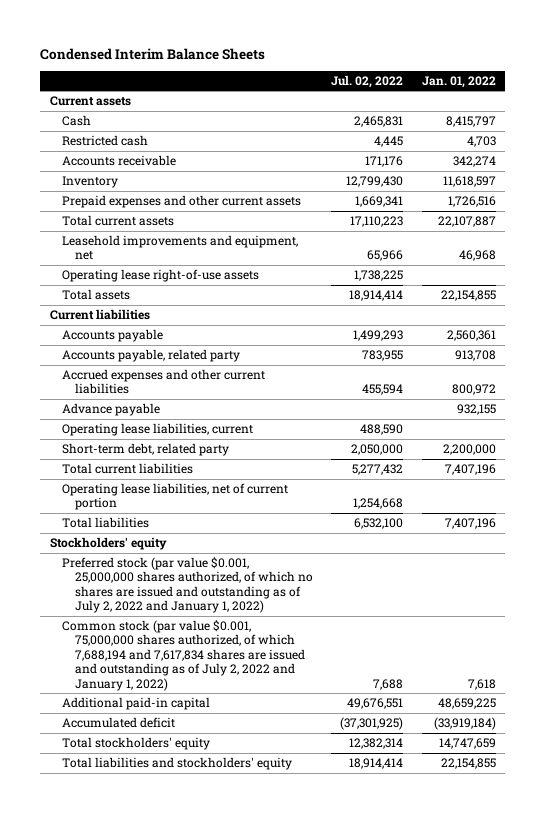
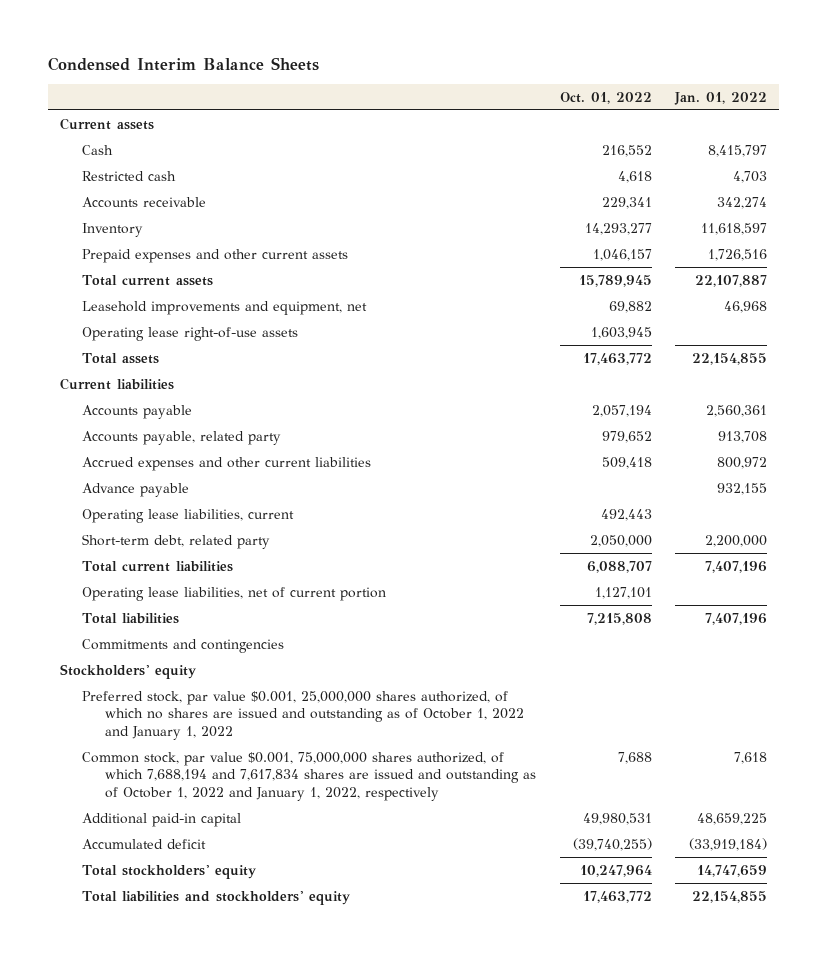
[331,74,404,88] Jul. 02, 2022 -> none
none -> [559,91,652,104] Oct. 01, 2022
none -> [82,638,285,653] Commitments and contingencies
[62,557,313,614] Preferred stock (par value $0.001, 25,000,000 shares authorized, of which no shares are issued and outstanding as of July 2, 2022 and January 1, 2022) -> [82,690,524,740] Preferred stock, par value $0.001, 25,000,000 shares authorized, of which no shares are issued and outstanding as of October 1, 2022 and January 1, 2022
[62,620,305,691] Common stock (par value $0.001, 75,000,000 shares authorized, of which 7,688,194 and 7,617,834 shares are issued and outstanding as of July 2, 2022 and January 1, 2022) -> [82,751,536,801] Common stock, par value $0.001, 75,000,000 shares authorized, of which 7,688,194 and 7,617,834 shares are issued and outstanding as of October 1, 2022 and January 1, 2022, respectively

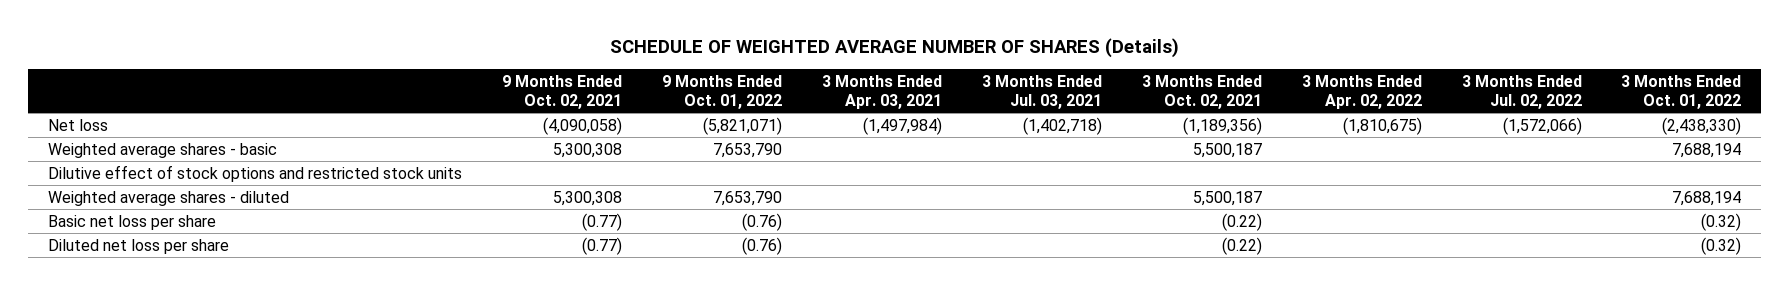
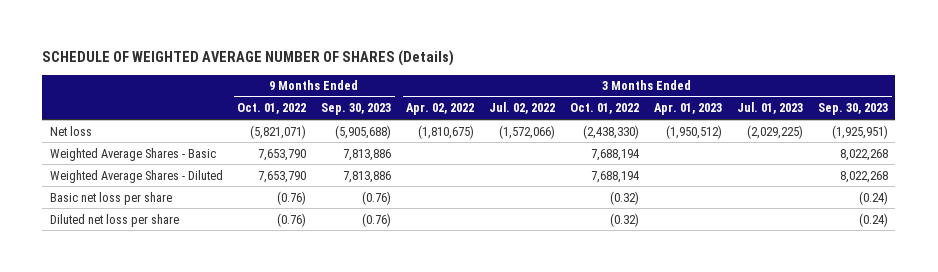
[502,74,623,109] 9 Months Ended Oct. 02, 2021 -> none
[821,74,942,109] 3 Months Ended Apr. 03, 2021 -> none
[981,74,1102,109] 3 Months Ended Jul. 03, 2021 -> none
[1141,74,1262,109] 3 Months Ended Oct. 02, 2021 -> none
none -> [321,103,392,116] Sep. 30, 2023
none -> [654,103,723,116] Apr. 01, 2023
none -> [737,102,804,115] Jul. 01, 2023
none -> [817,103,888,116] Sep. 30, 2023
[48,164,463,182] Dilutive effect of stock options and restricted stock units -> none
[48,142,278,158] Weighted average shares - basic -> [49,147,216,161] Weighted Average Shares - Basic
[48,190,290,206] Weighted average shares - diluted -> [49,169,223,183] Weighted Average Shares - Diluted

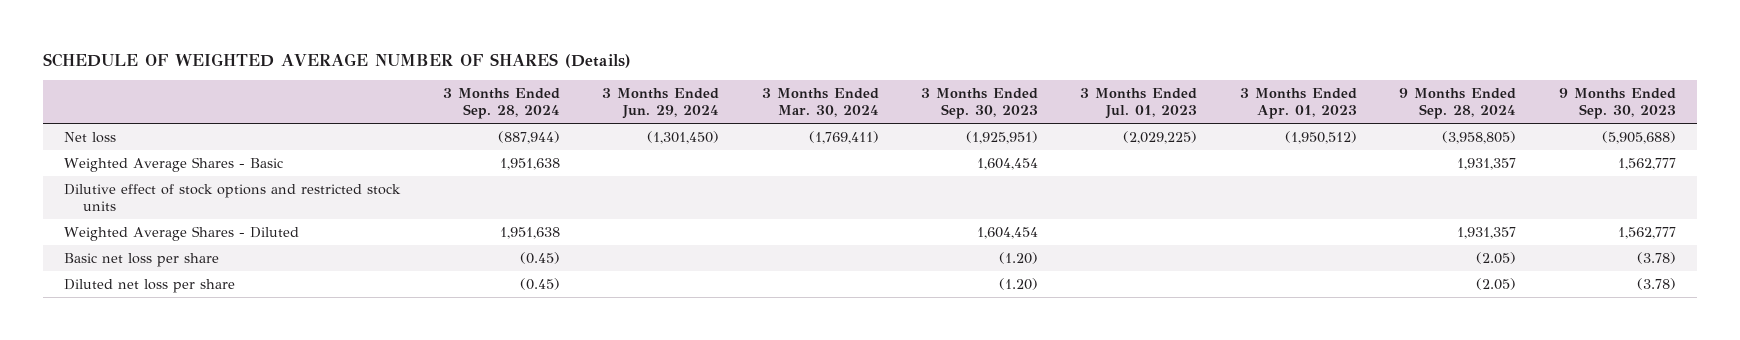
[237,103,307,115] Oct. 01, 2022 -> none
[406,103,475,116] Apr. 02, 2022 -> none
[489,102,556,115] Jul. 02, 2022 -> none
[570,103,640,115] Oct. 01, 2022 -> none
none -> [442,88,560,120] 3 Months Ended Sep. 28, 2024
none -> [602,88,720,120] 3 Months Ended Jun. 29, 2024
none -> [761,88,879,118] 3 Months Ended Mar. 30, 2024
none -> [1399,88,1517,120] 9 Months Ended Sep. 28, 2024
[343,148,392,161] 7,813,886 -> [1617,157,1676,170] 1,562,777
[839,148,888,161] 8,022,268 -> [977,157,1039,170] 1,604,454
none -> [64,183,402,212] Dilutive effect of stock options and restricted stock units
[343,170,392,183] 7,813,886 -> [1617,226,1676,239] 1,562,777
[839,170,888,183] 8,022,268 -> [977,226,1039,239] 1,604,454
[362,190,392,205] (0.76) -> [1636,251,1676,264] (3.78)
[858,190,888,205] (0.24) -> [999,251,1039,264] (1.20)
[362,212,392,227] (0.76) -> [1636,277,1676,290] (3.78)
[858,212,888,227] (0.24) -> [999,277,1039,290] (1.20)

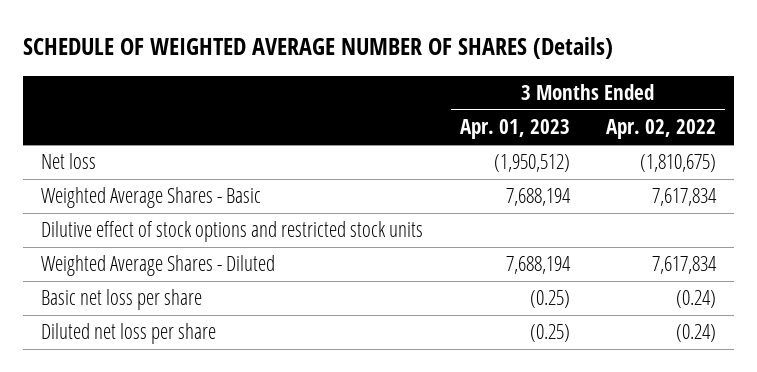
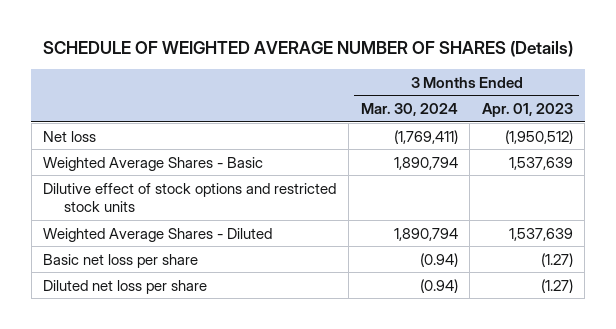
[605,119,716,140] Apr. 02, 2022 -> none
none -> [360,103,458,117] Mar. 30, 2024
[505,188,571,207] 7,688,194 -> [508,156,573,170] 1,537,639
[505,256,571,275] 7,688,194 -> [508,227,573,241] 1,537,639
[529,290,570,309] (0.25) -> [540,252,573,267] (1.27)
[529,324,570,343] (0.25) -> [540,278,573,293] (1.27)

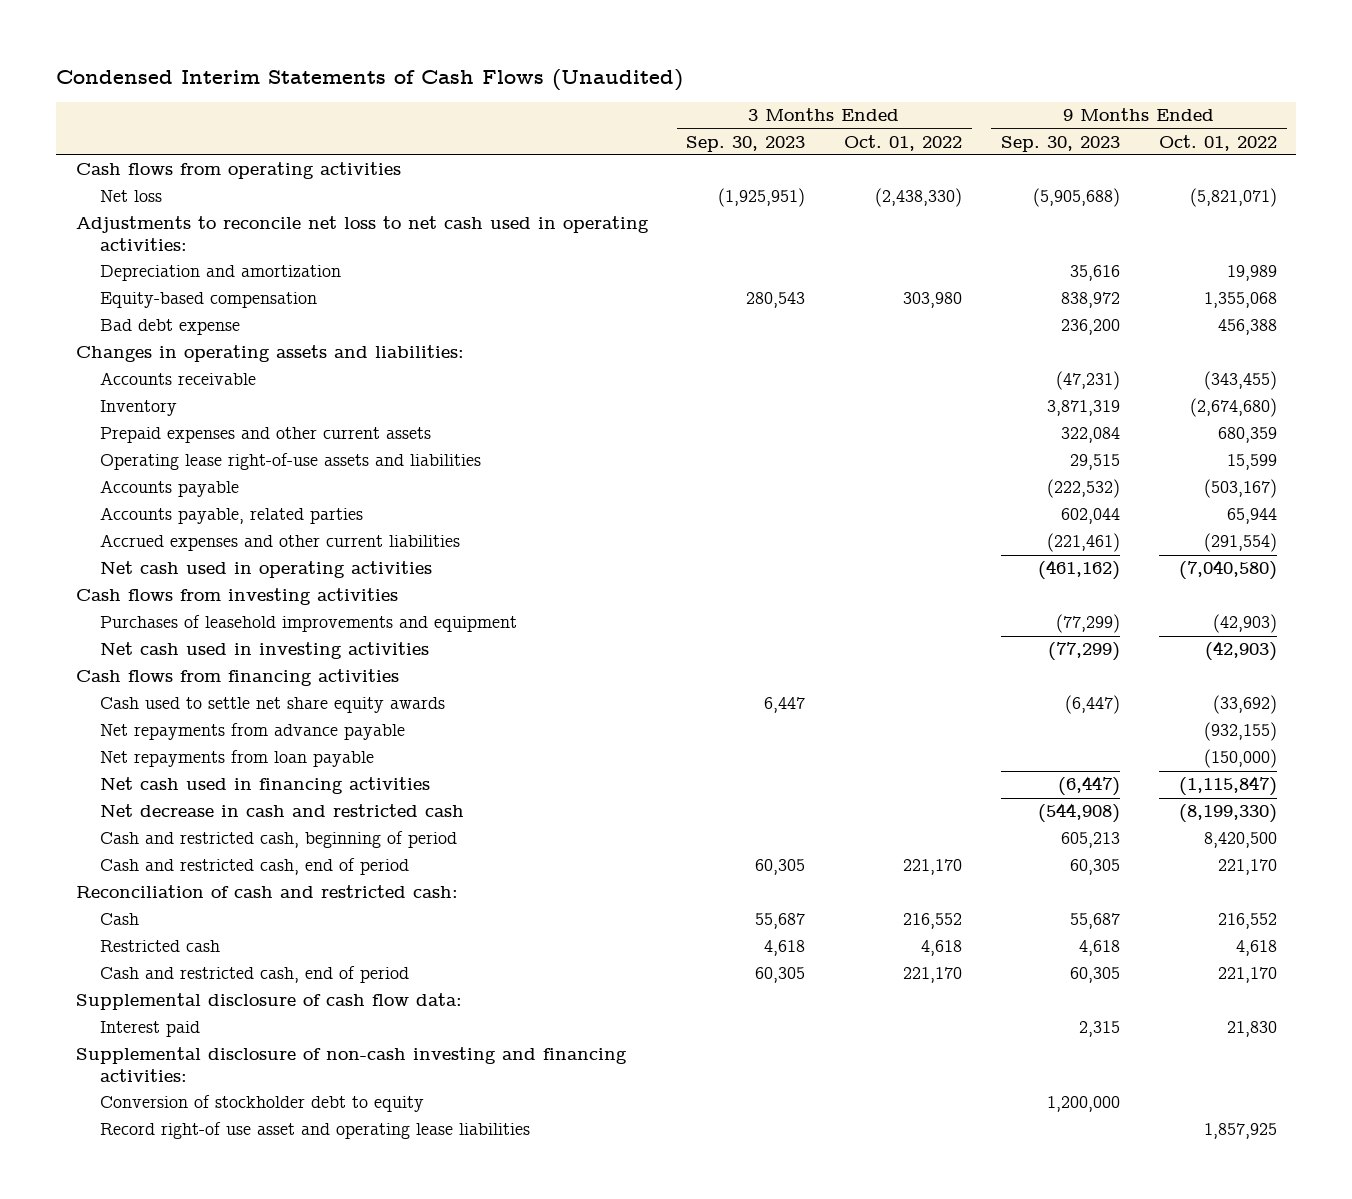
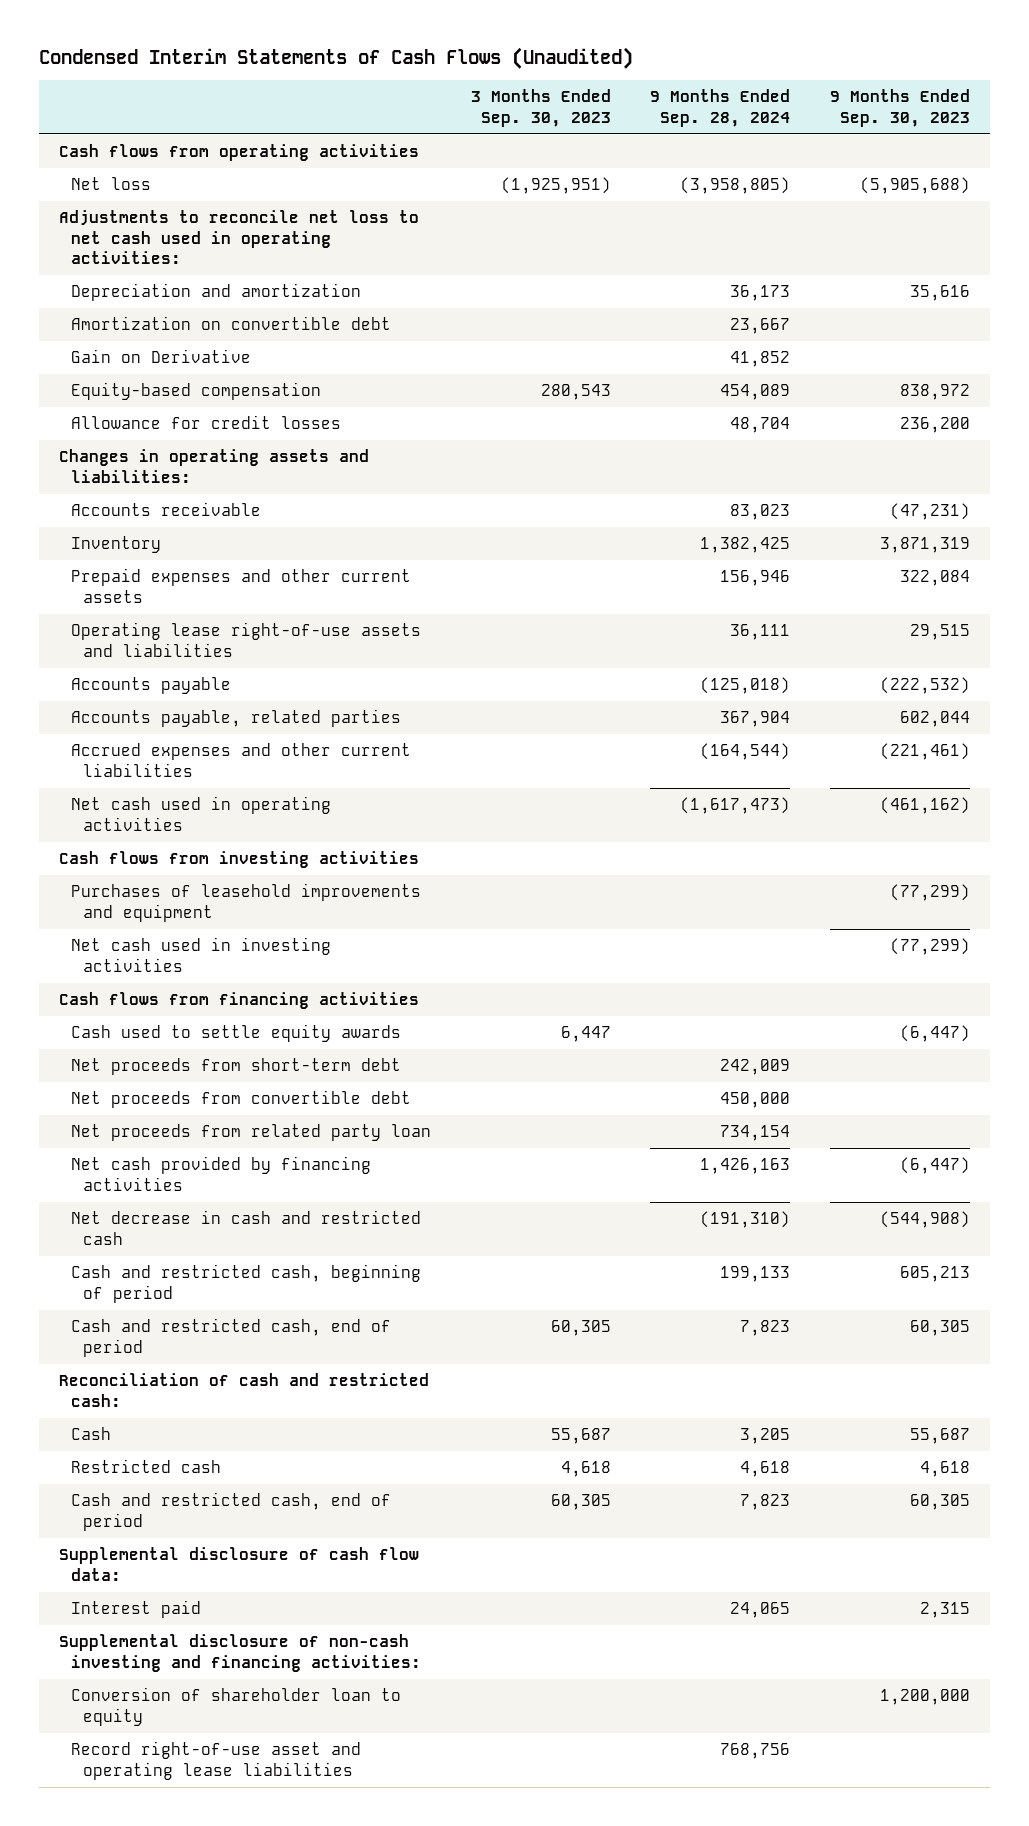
[844,134,963,151] Oct. 01, 2022 -> none
[1158,134,1277,151] Oct. 01, 2022 -> none
none -> [650,89,791,127] 9 Months Ended Sep. 28, 2024
none -> [71,316,392,331] Amortization on convertible debt
none -> [71,349,252,364] Gain on Derivative
[99,319,240,336] Bad debt expense -> [71,415,342,430] Allowance for credit losses
[99,723,405,741] Net repayments from advance payable -> none
[99,750,374,768] Net repayments from loan payable -> none
[99,697,445,714] Cash used to settle net share equity awards -> [71,1024,402,1043] Cash used to settle equity awards
none -> [71,1058,402,1076] Net proceeds from short-term debt
none -> [71,1090,412,1109] Net proceeds from convertible debt
none -> [71,1124,432,1142] Net proceeds from related party loan
[99,777,430,795] Net cash used in financing activities -> [71,1156,372,1191] Net cash provided by financing activities
[99,1095,424,1113] Conversion of stockholder debt to equity -> [71,1687,402,1726] Conversion of shareholder loan to equity
[99,1122,530,1140] Record right-of use asset and operating lease liabilities -> [71,1741,362,1780] Record right-of-use asset and operating lease liabilities

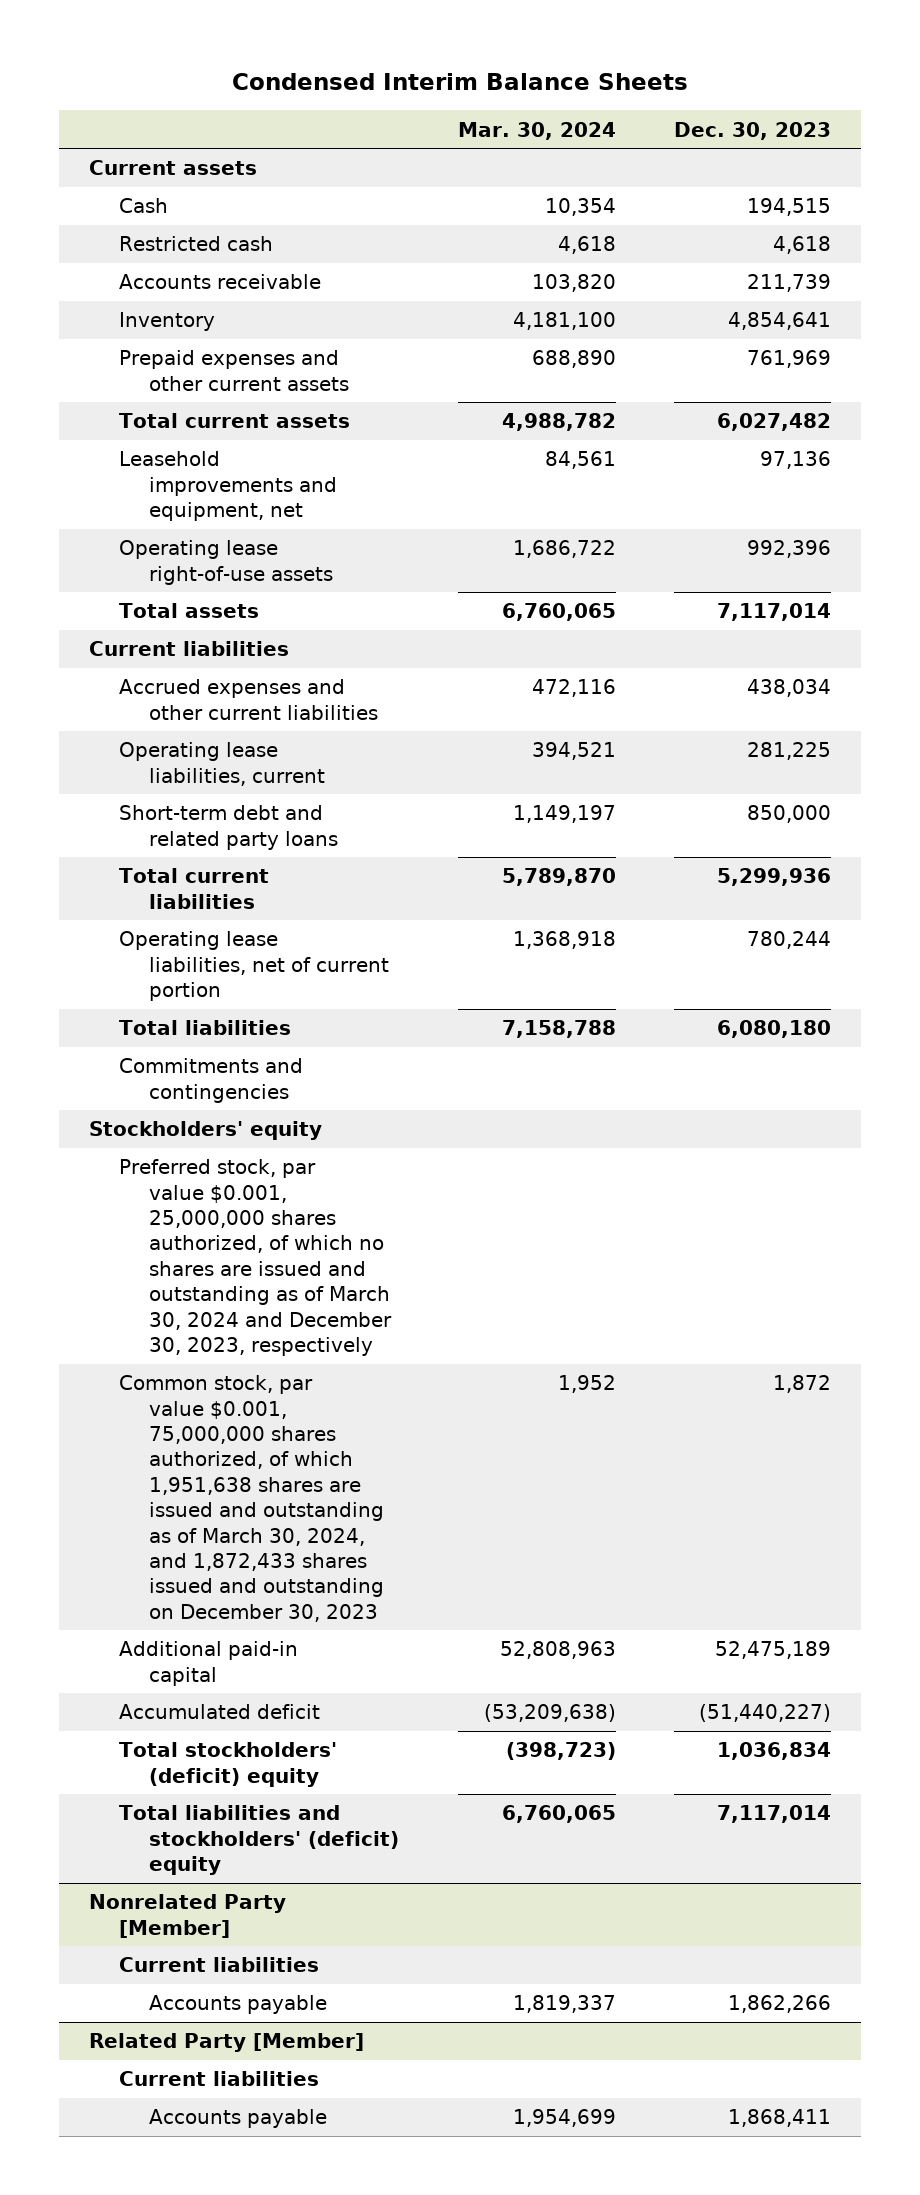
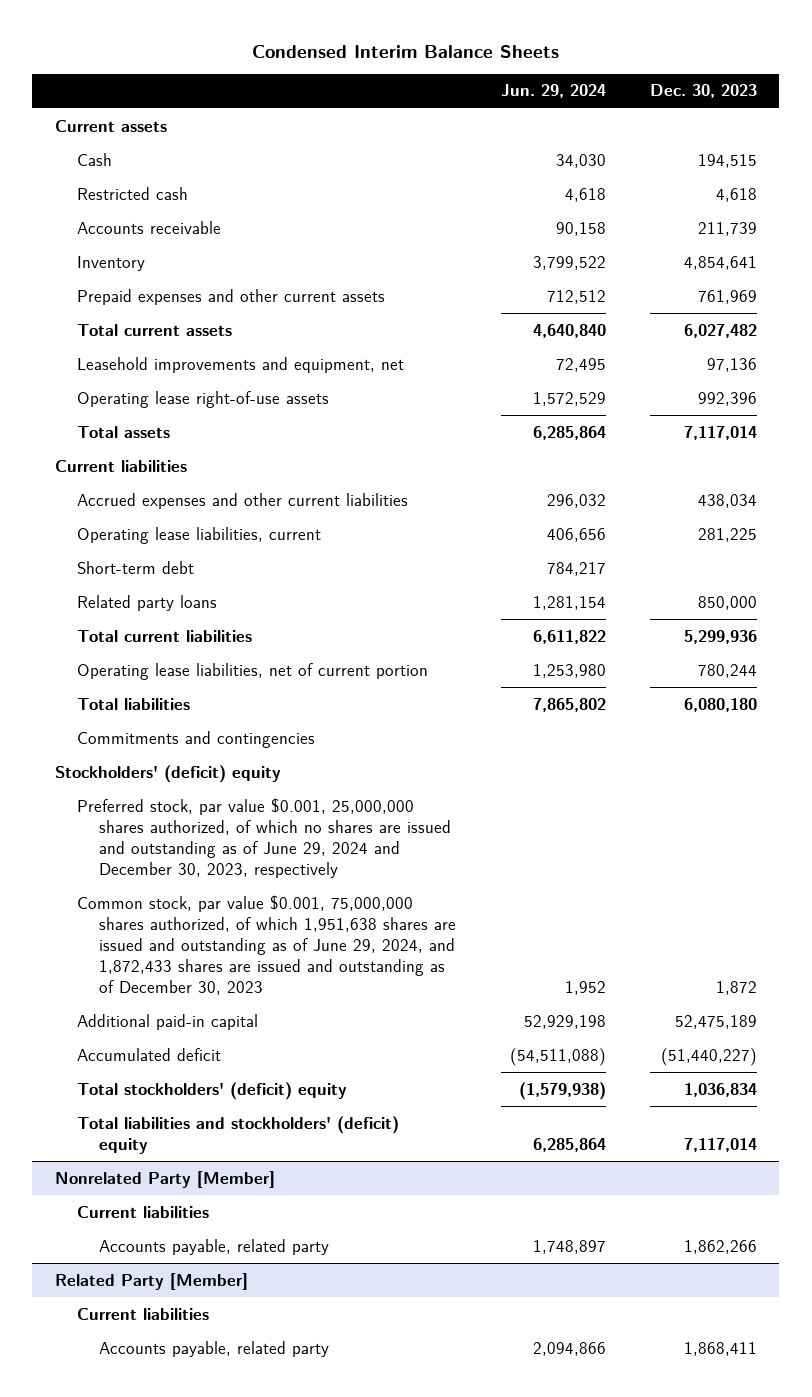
[457,121,616,140] Mar. 30, 2024 -> none
none -> [500,84,606,99] Jun. 29, 2024
[118,805,339,850] Short-term debt and related party loans -> none
none -> [76,560,194,574] Short-term debt
none -> [76,594,217,611] Related party loans
[88,1121,322,1141] Stockholders' equity -> [54,764,281,783] Stockholders' (deficit) equity
[118,1159,393,1356] Preferred stock, par value $0.001, 25,000,000 shares authorized, of which no shares are issued and outstanding as of March 30, 2024 and December 30, 2023, respectively -> [76,797,452,878] Preferred stock, par value $0.001, 25,000,000 shares authorized, of which no shares are issued and outstanding as of June 29, 2024 and December 30, 2023, respectively
[118,1375,385,1622] Common stock, par value $0.001, 75,000,000 shares authorized, of which 1,951,638 shares are issued and outstanding as of March 30, 2024, and 1,872,433 shares issued and outstanding on December 30, 2023 -> [76,894,457,995] Common stock, par value $0.001, 75,000,000 shares authorized, of which 1,951,638 shares are issued and outstanding as of June 29, 2024, and 1,872,433 shares are issued and outstanding as of December 30, 2023
[149,1995,328,2015] Accounts payable -> [99,1238,330,1255] Accounts payable, related party
[149,2109,328,2129] Accounts payable -> [99,1340,330,1357] Accounts payable, related party

